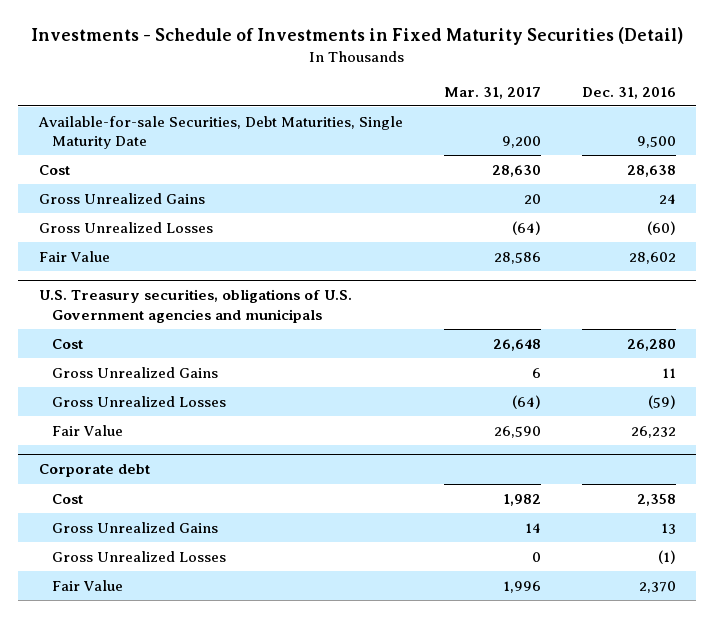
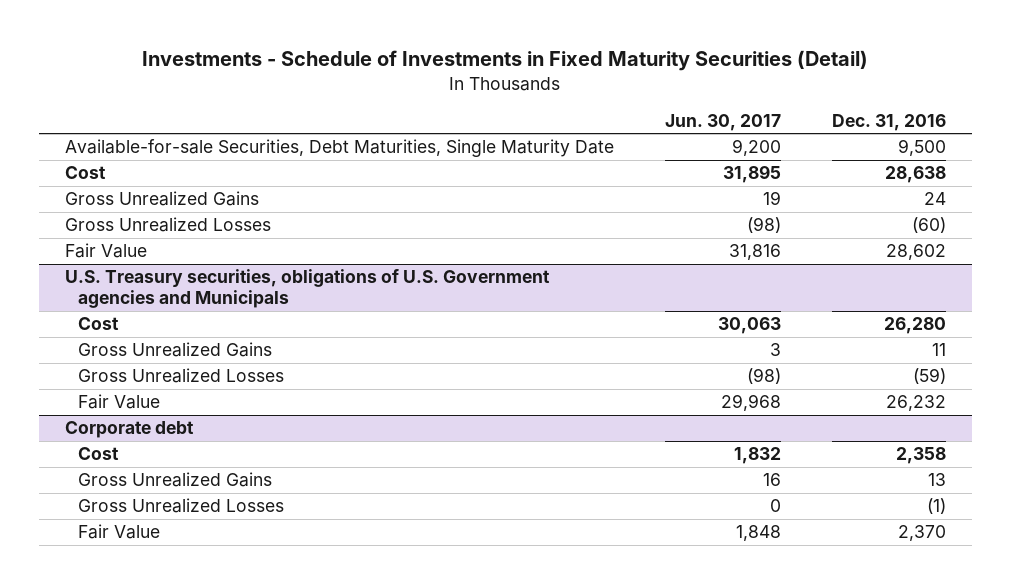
[443,86,541,99] Mar. 31, 2017 -> none
none -> [664,113,781,131] Jun. 30, 2017
[38,289,352,323] U.S. Treasury securities, obligations of U.S. Government agencies and municipals -> [64,269,550,309] U.S. Treasury securities, obligations of U.S. Government agencies and Municipals

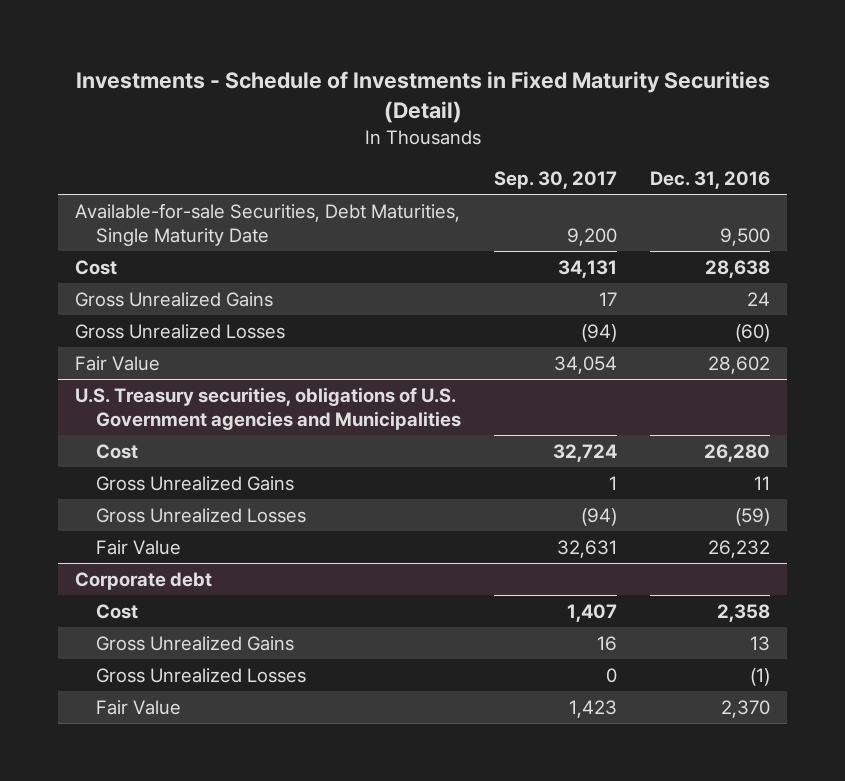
[664,113,781,131] Jun. 30, 2017 -> none
none -> [494,171,618,190] Sep. 30, 2017
[64,269,550,309] U.S. Treasury securities, obligations of U.S. Government agencies and Municipals -> [74,386,462,430] U.S. Treasury securities, obligations of U.S. Government agencies and Municipalities

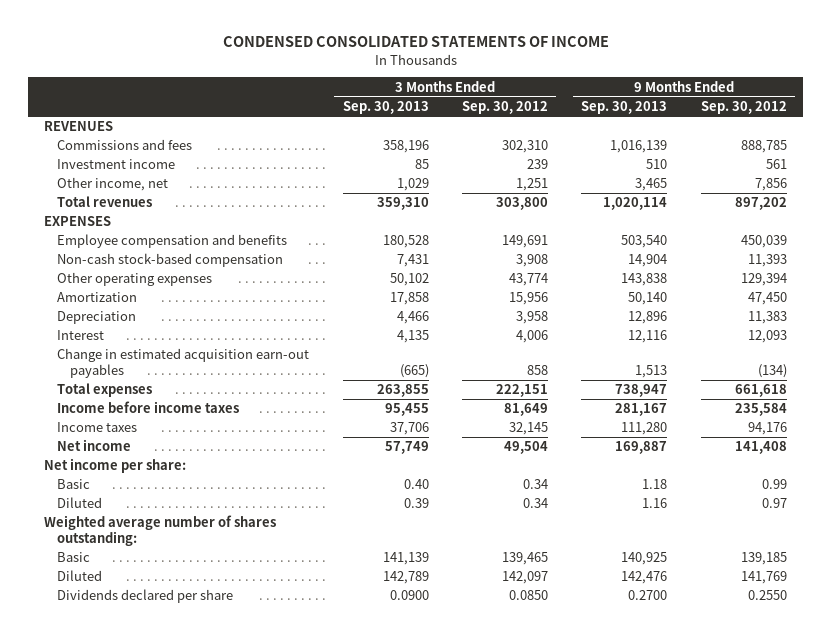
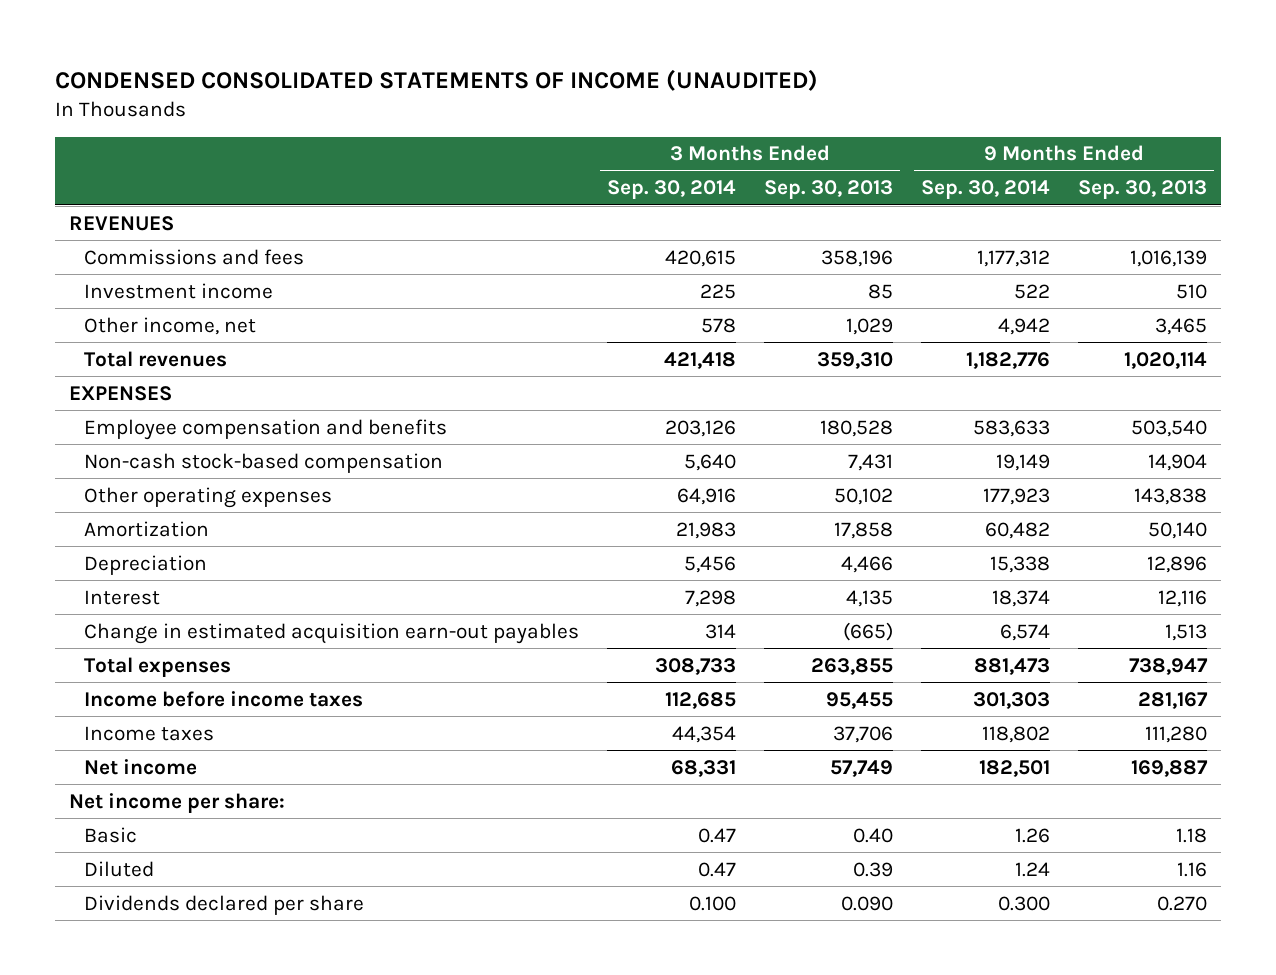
[222,36,609,48] CONDENSED CONSOLIDATED STATEMENTS OF INCOME -> [55,68,819,91] CONDENSED CONSOLIDATED STATEMENTS OF INCOME (UNAUDITED)
[462,101,549,115] Sep. 30, 2012 -> none
[700,101,787,115] Sep. 30, 2012 -> none
none -> [607,180,737,200] Sep. 30, 2014
none -> [921,180,1051,200] Sep. 30, 2014
[44,515,277,547] Weighted average number of shares outstanding: -> none
[57,552,91,563] Basic -> none
[57,570,103,582] Diluted -> none
[389,590,429,601] 0.0900 -> [841,895,894,911] 0.090
[628,590,668,601] 0.2700 -> [1156,895,1207,911] 0.270

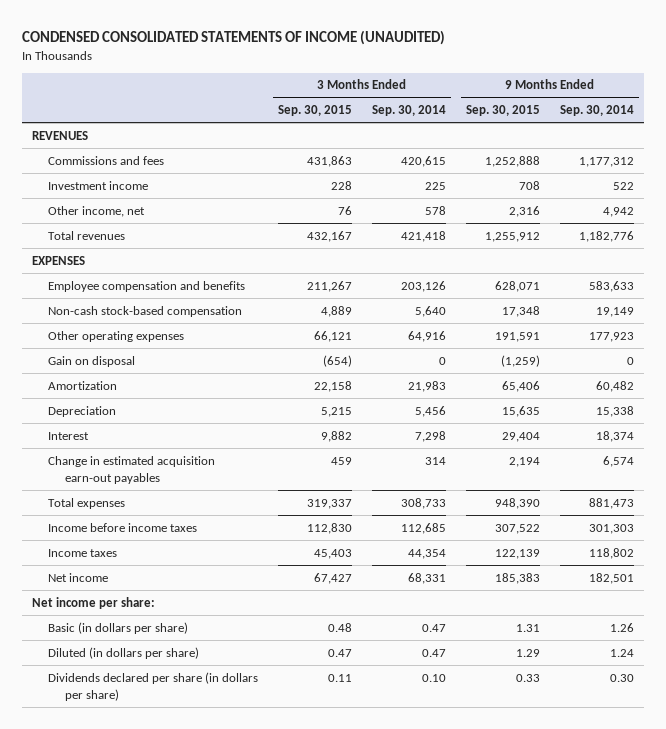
[764,180,894,200] Sep. 30, 2013 -> none
[1077,180,1207,200] Sep. 30, 2013 -> none
none -> [278,105,353,117] Sep. 30, 2015
none -> [466,105,541,117] Sep. 30, 2015
none -> [48,355,136,367] Gain on disposal
[84,826,138,843] Basic -> [48,621,189,634] Basic (in dollars per share)
[84,860,155,877] Diluted -> [48,646,200,659] Diluted (in dollars per share)
[84,894,365,915] Dividends declared per share -> [48,671,259,701] Dividends declared per share (in dollars per share)
[689,895,737,911] 0.100 -> [422,673,447,682] 0.10
[998,895,1051,911] 0.300 -> [610,673,635,682] 0.30

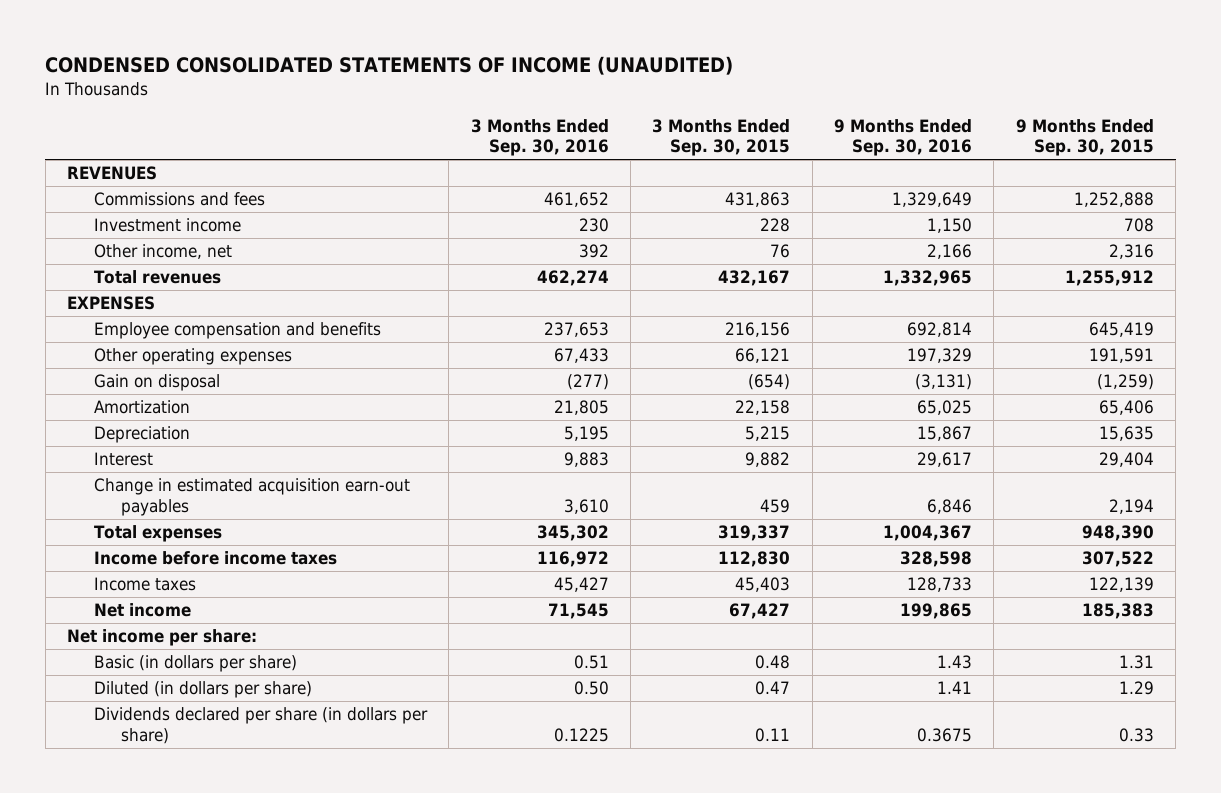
[372,105,447,117] Sep. 30, 2014 -> none
[560,105,635,117] Sep. 30, 2014 -> none
none -> [470,118,609,157] 3 Months Ended Sep. 30, 2016
none -> [833,118,972,157] 9 Months Ended Sep. 30, 2016
[48,305,243,317] Non-cash stock-based compensation -> none
[307,280,353,292] 211,267 -> [725,322,791,338] 216,156
[495,280,541,292] 628,071 -> [1088,322,1154,338] 645,419

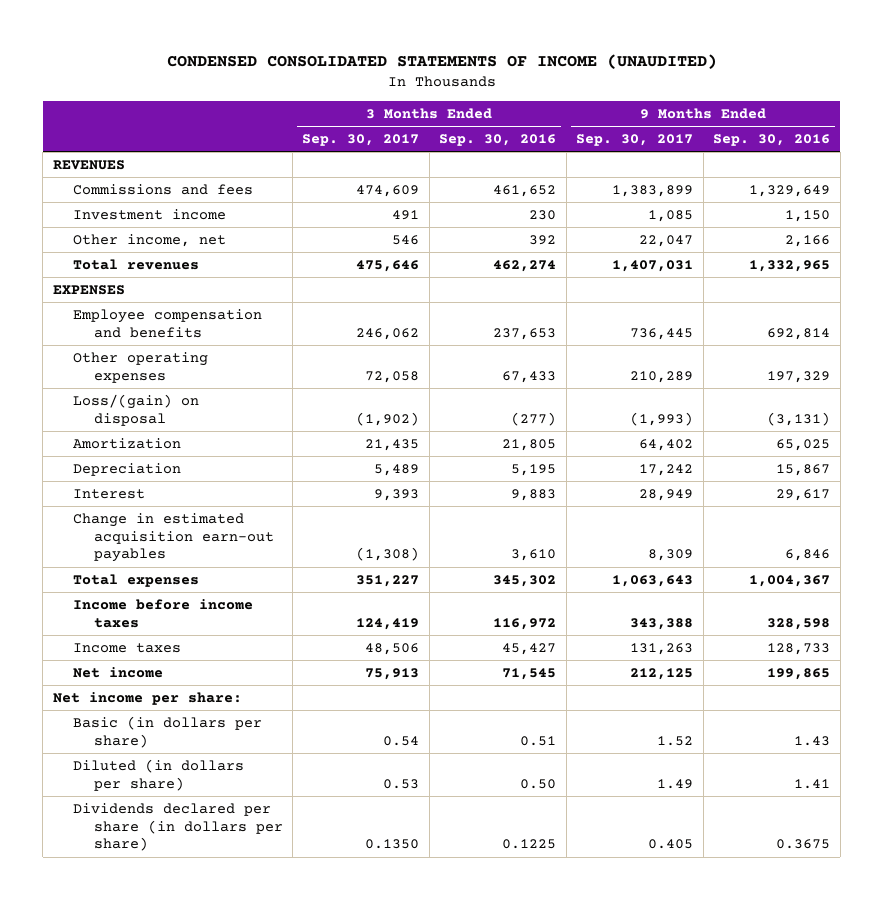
[652,118,791,157] 3 Months Ended Sep. 30, 2015 -> none
[1015,118,1154,157] 9 Months Ended Sep. 30, 2015 -> none
none -> [302,134,420,147] Sep. 30, 2017
none -> [576,134,694,147] Sep. 30, 2017
[93,374,220,392] Gain on disposal -> [73,393,200,426] Loss/(gain) on disposal

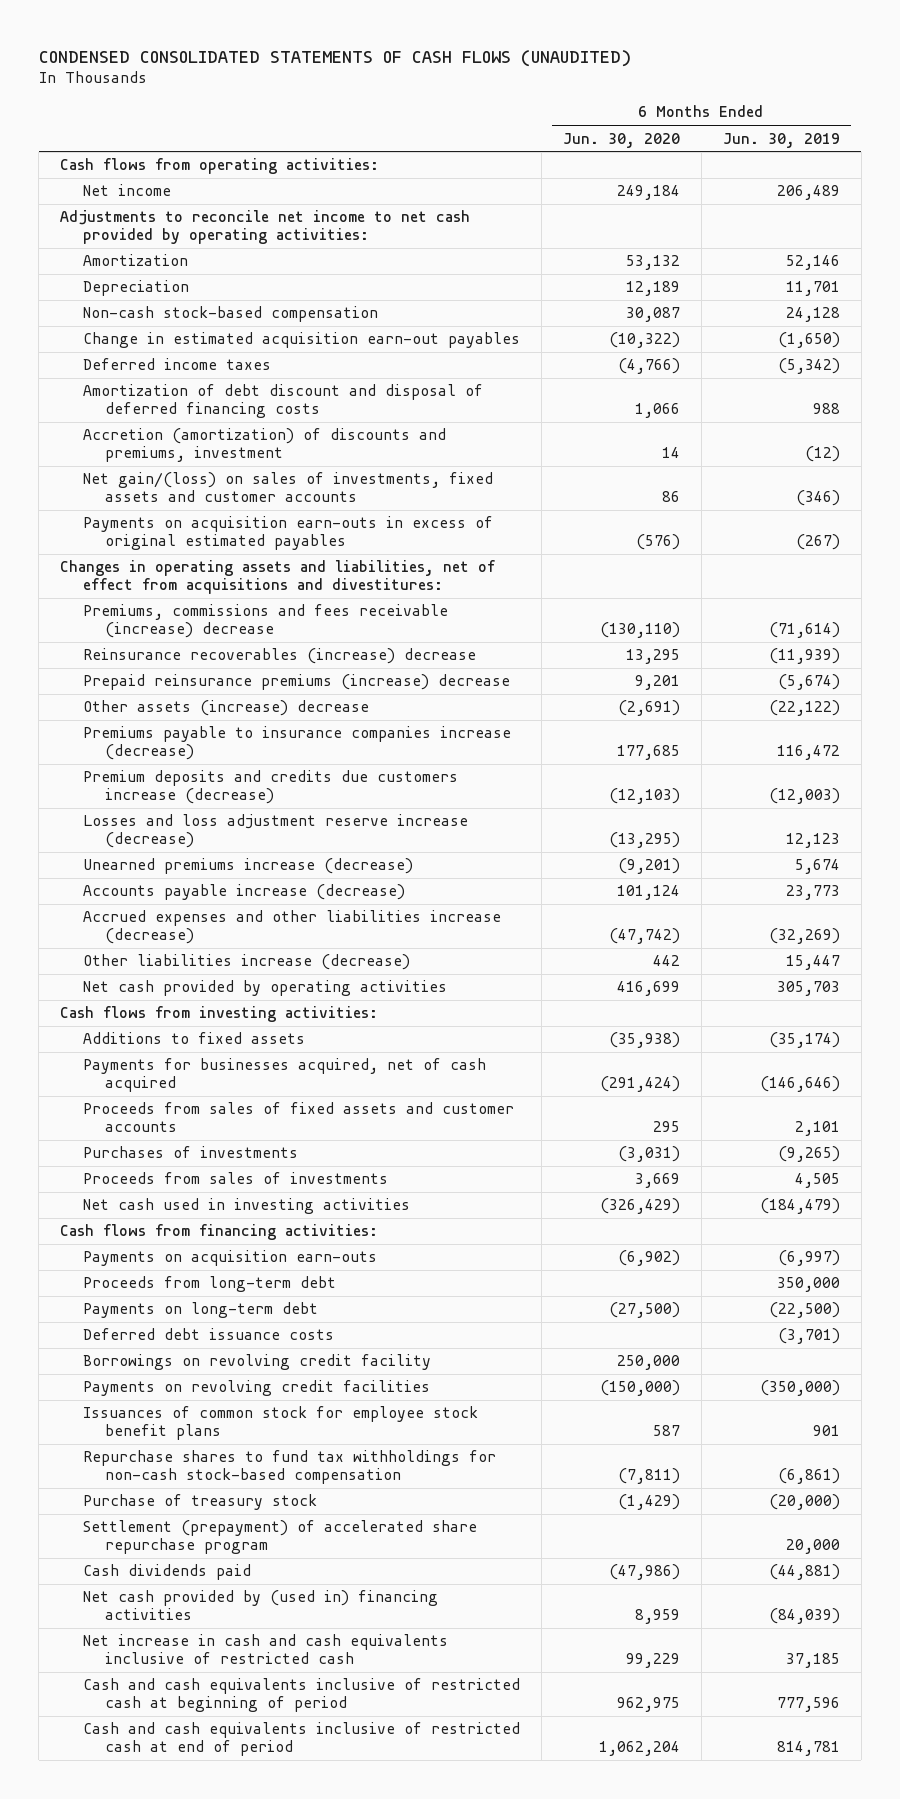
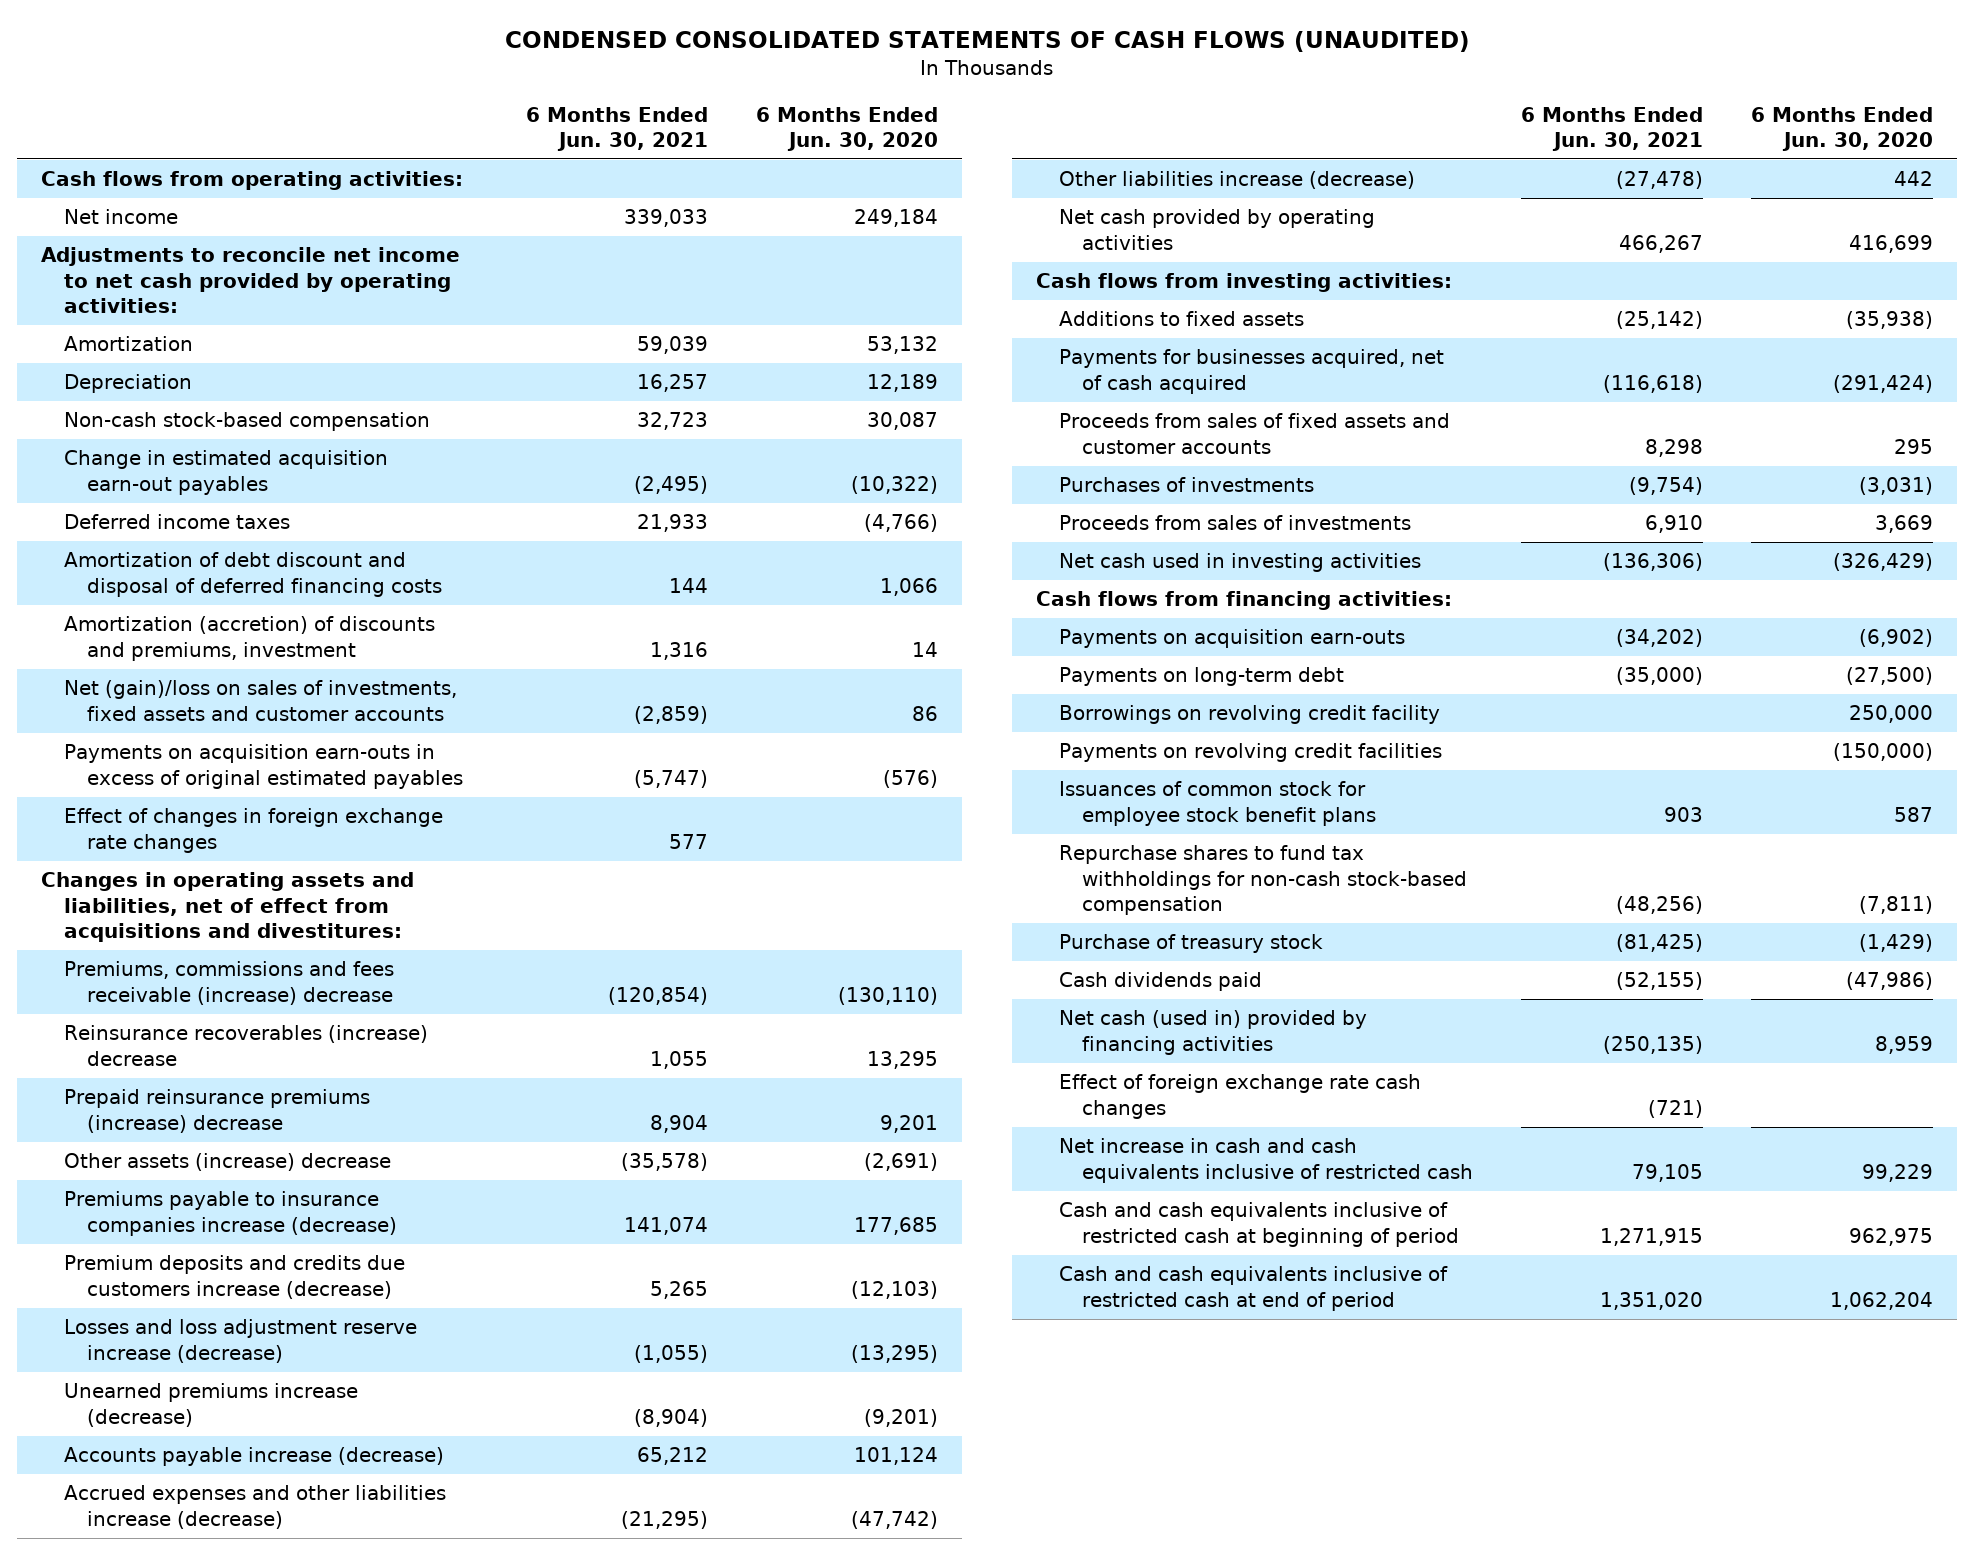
[722,132,840,148] Jun. 30, 2019 -> none
none -> [525,106,708,151] 6 Months Ended Jun. 30, 2021
[82,428,446,463] Accretion (amortization) of discounts and premiums, investment -> [63,616,435,661] Amortization (accretion) of discounts and premiums, investment
[82,472,493,503] Net gain/(loss) on sales of investments, fixed assets and customer accounts -> [63,680,457,721] Net (gain)/loss on sales of investments, fixed assets and customer accounts
none -> [63,808,443,853] Effect of changes in foreign exchange rate changes
[82,1276,336,1293] Proceeds from long-term debt -> none
[82,1328,334,1341] Deferred debt issuance costs -> none
[82,1520,477,1555] Settlement (prepayment) of accelerated share repurchase program -> none
[82,1590,438,1621] Net cash provided by (used in) financing activities -> [1058,1010,1367,1055] Net cash (used in) provided by financing activities
none -> [1058,1074,1421,1119] Effect of foreign exchange rate cash changes

